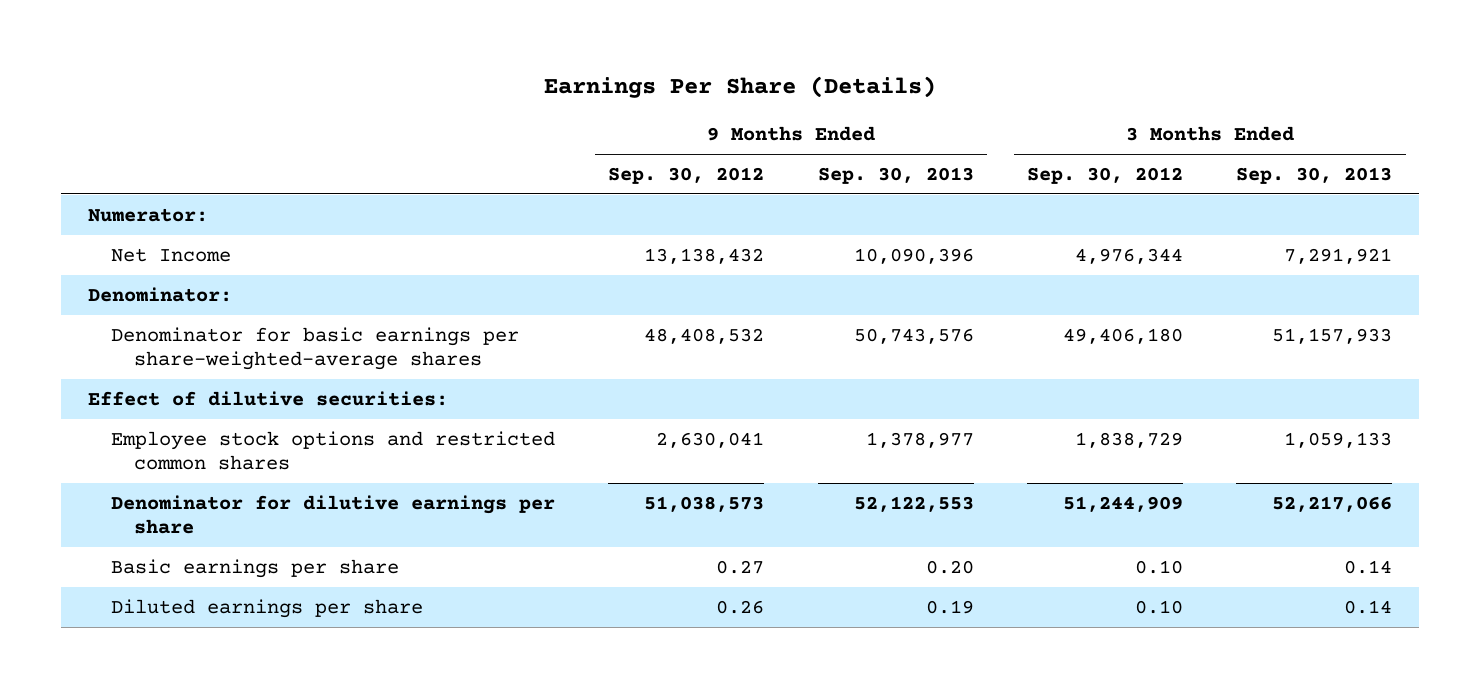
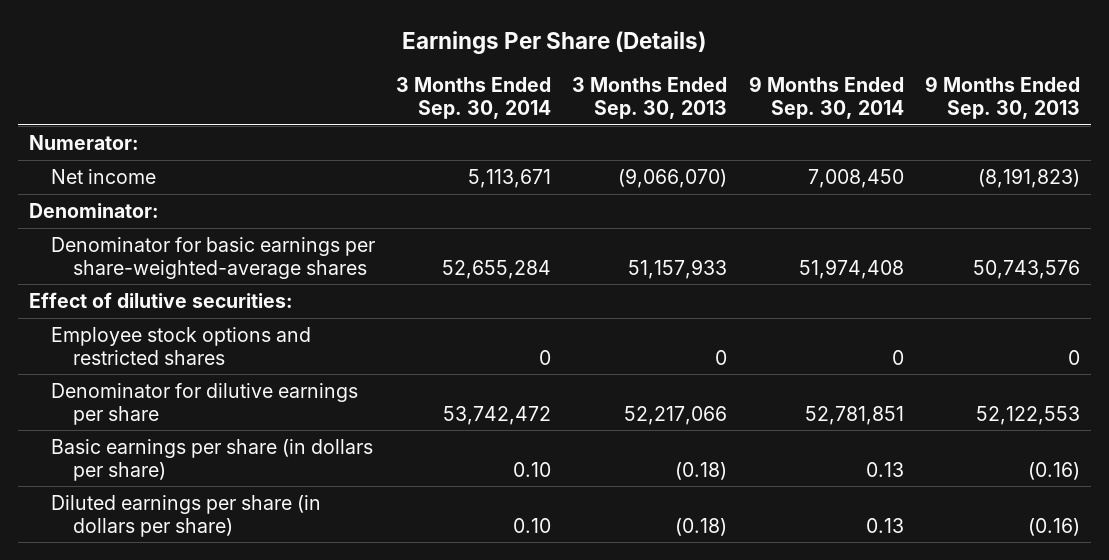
[608,166,765,184] Sep. 30, 2012 -> none
[1027,166,1184,184] Sep. 30, 2012 -> none
none -> [396,77,552,119] 3 Months Ended Sep. 30, 2014
none -> [748,76,904,119] 9 Months Ended Sep. 30, 2014
[111,247,232,262] Net Income -> [50,168,156,184] Net income
[853,247,974,264] 10,090,396 -> [977,167,1080,188] (8,191,823)
[1284,247,1393,264] 7,291,921 -> [618,167,728,188] (9,066,070)
[111,430,556,471] Employee stock options and restricted common shares -> [50,326,311,365] Employee stock options and restricted shares
[865,431,974,448] 1,378,977 -> [1067,349,1080,365] 0
[1284,431,1393,448] 1,059,133 -> [715,349,728,365] 0
[111,558,400,578] Basic earnings per share -> [50,438,373,481] Basic earnings per share (in dollars per share)
[925,559,974,574] 0.20 -> [1027,461,1080,480] (0.16)
[1344,559,1393,574] 0.14 -> [675,461,728,480] (0.18)
[111,598,424,618] Diluted earnings per share -> [50,494,321,537] Diluted earnings per share (in dollars per share)
[925,599,974,614] 0.19 -> [1027,517,1080,536] (0.16)
[1344,599,1393,614] 0.14 -> [675,517,728,536] (0.18)

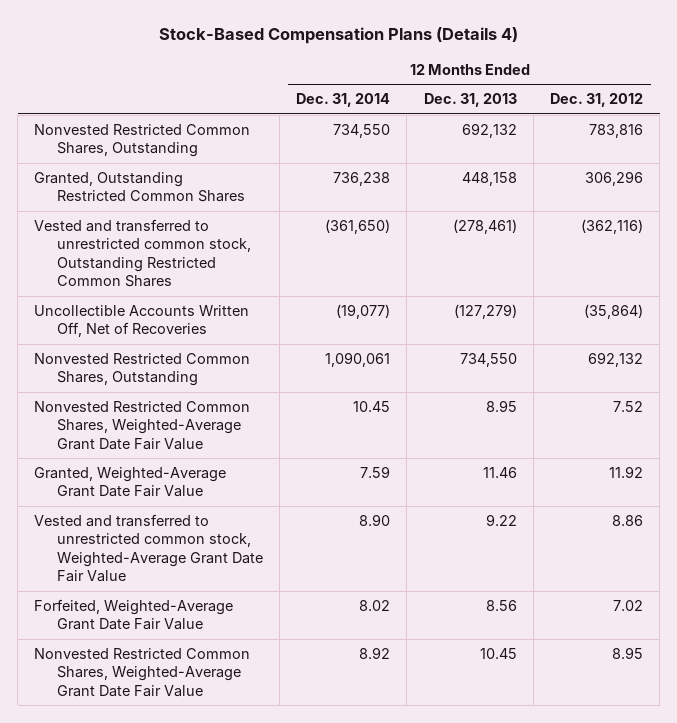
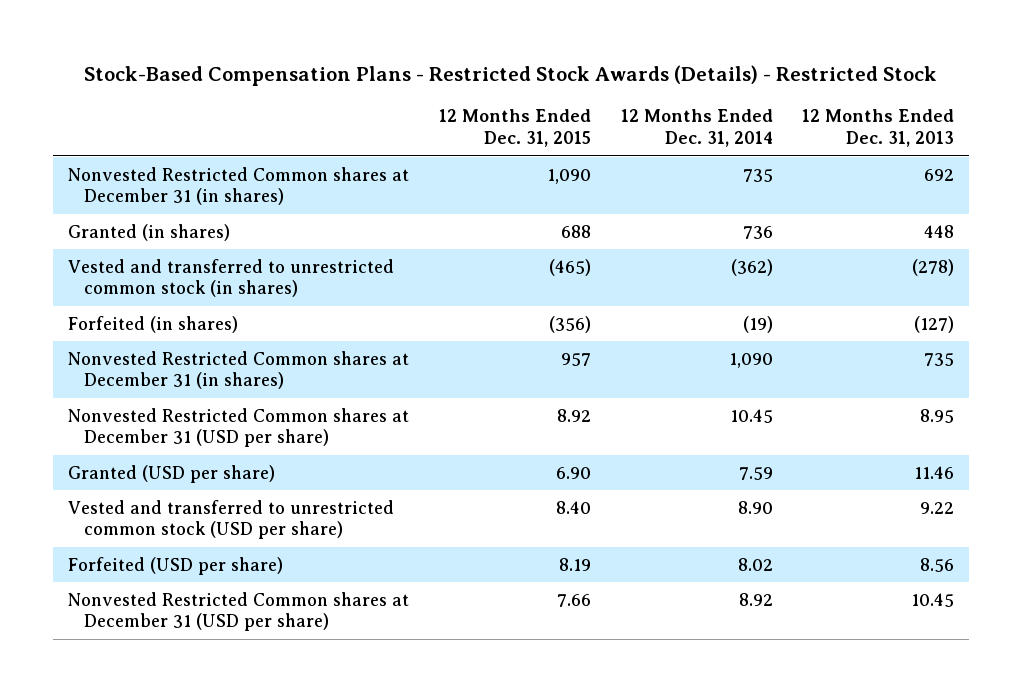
[158,27,518,45] Stock-Based Compensation Plans (Details 4) -> [84,65,938,87] Stock-Based Compensation Plans - Restricted Stock Awards (Details) - Restricted Stock
[550,93,644,108] Dec. 31, 2012 -> none
none -> [438,109,591,148] 12 Months Ended Dec. 31, 2015
[34,305,250,338] Uncollectible Accounts Written Off, Net of Recoveries -> none
[34,124,251,158] Nonvested Restricted Common Shares, Outstanding -> [68,166,410,206] Nonvested Restricted Common shares at December 31 (in shares)
[333,124,391,139] 734,550 -> [742,168,773,182] 735
[461,123,517,139] 692,132 -> [924,168,955,181] 692
[34,172,245,203] Granted, Outstanding Restricted Common Shares -> [68,223,231,241] Granted (in shares)
[333,172,391,187] 736,238 -> [742,225,773,239] 736
[461,172,517,187] 448,158 -> [924,224,955,238] 448
[34,219,251,287] Vested and transferred to unrestricted common stock, Outstanding Restricted Common Shares -> [68,258,395,298] Vested and transferred to unrestricted common stock (in shares)
[325,219,391,235] (361,650) -> [730,258,773,276] (362)
[452,219,517,235] (278,461) -> [912,258,955,276] (278)
none -> [68,315,239,333] Forfeited (in shares)
[34,353,251,387] Nonvested Restricted Common Shares, Outstanding -> [68,350,410,390] Nonvested Restricted Common shares at December 31 (in shares)
[325,352,391,368] 1,090,061 -> [728,352,773,368] 1,090
[459,353,517,368] 734,550 -> [924,352,955,366] 735
[34,401,251,450] Nonvested Restricted Common Shares, Weighted-Average Grant Date Fair Value -> [68,407,410,448] Nonvested Restricted Common shares at December 31 (USD per share)
[34,467,227,498] Granted, Weighted-Average Grant Date Fair Value -> [68,464,276,483] Granted (USD per share)
[34,514,263,582] Vested and transferred to unrestricted common stock, Weighted-Average Grant Date Fair Value -> [68,499,395,540] Vested and transferred to unrestricted common stock (USD per share)
[34,599,234,631] Forfeited, Weighted-Average Grant Date Fair Value -> [68,556,284,575] Forfeited (USD per share)
[34,648,251,697] Nonvested Restricted Common Shares, Weighted-Average Grant Date Fair Value -> [68,591,410,632] Nonvested Restricted Common shares at December 31 (USD per share)

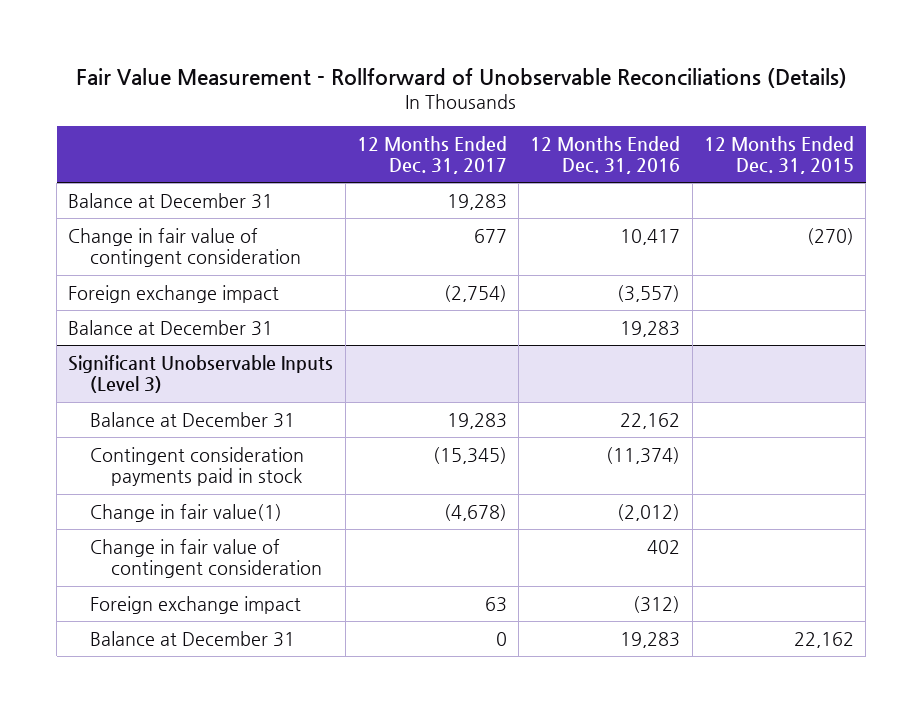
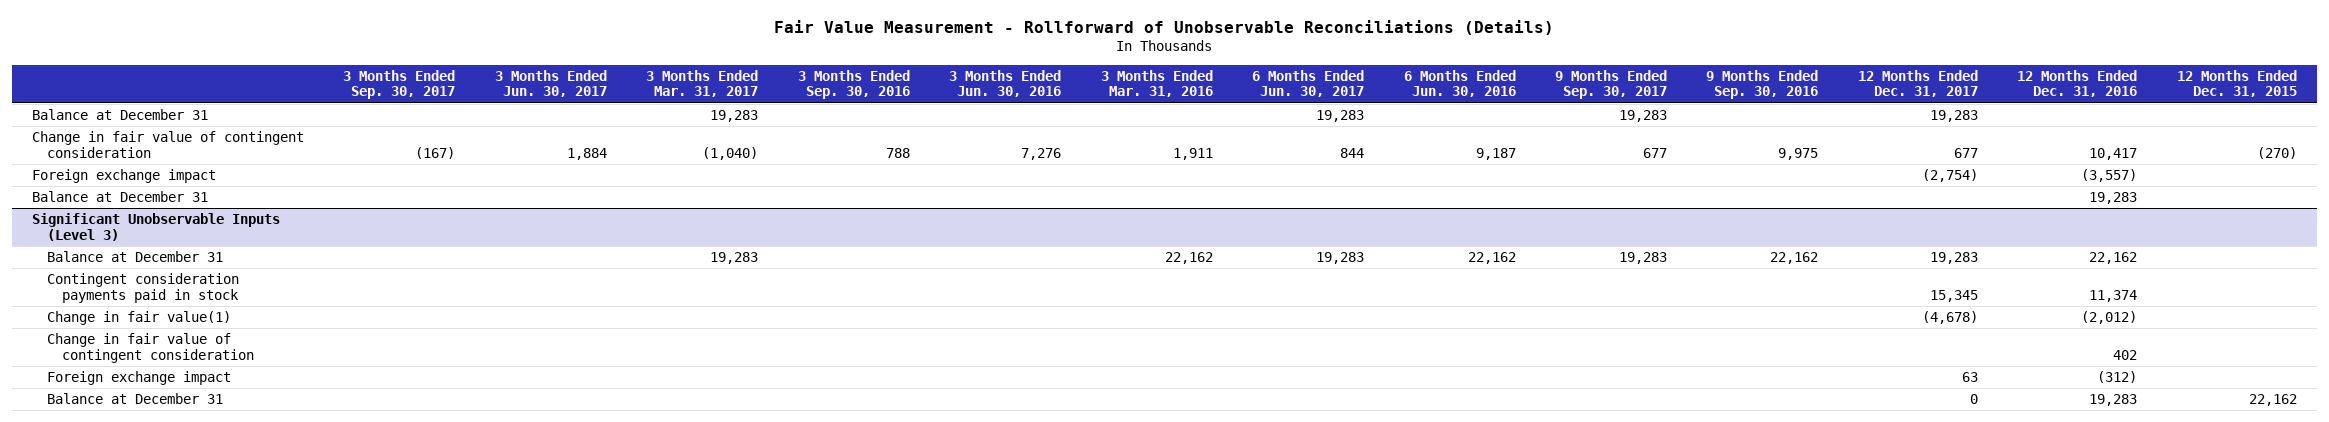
none -> [343,69,456,100] 3 Months Ended Sep. 30, 2017
none -> [494,69,607,98] 3 Months Ended Jun. 30, 2017
none -> [646,69,759,98] 3 Months Ended Mar. 31, 2017
none -> [797,69,910,100] 3 Months Ended Sep. 30, 2016
none -> [949,69,1062,98] 3 Months Ended Jun. 30, 2016
none -> [1100,69,1213,98] 3 Months Ended Mar. 31, 2016
none -> [1252,69,1365,98] 6 Months Ended Jun. 30, 2017
none -> [1403,69,1516,98] 6 Months Ended Jun. 30, 2016
none -> [1555,69,1668,100] 9 Months Ended Sep. 30, 2017
none -> [1706,69,1819,100] 9 Months Ended Sep. 30, 2016
[432,446,507,464] (15,345) -> [1929,289,1978,302] 15,345
[606,446,681,464] (11,374) -> [2089,289,2138,302] 11,374

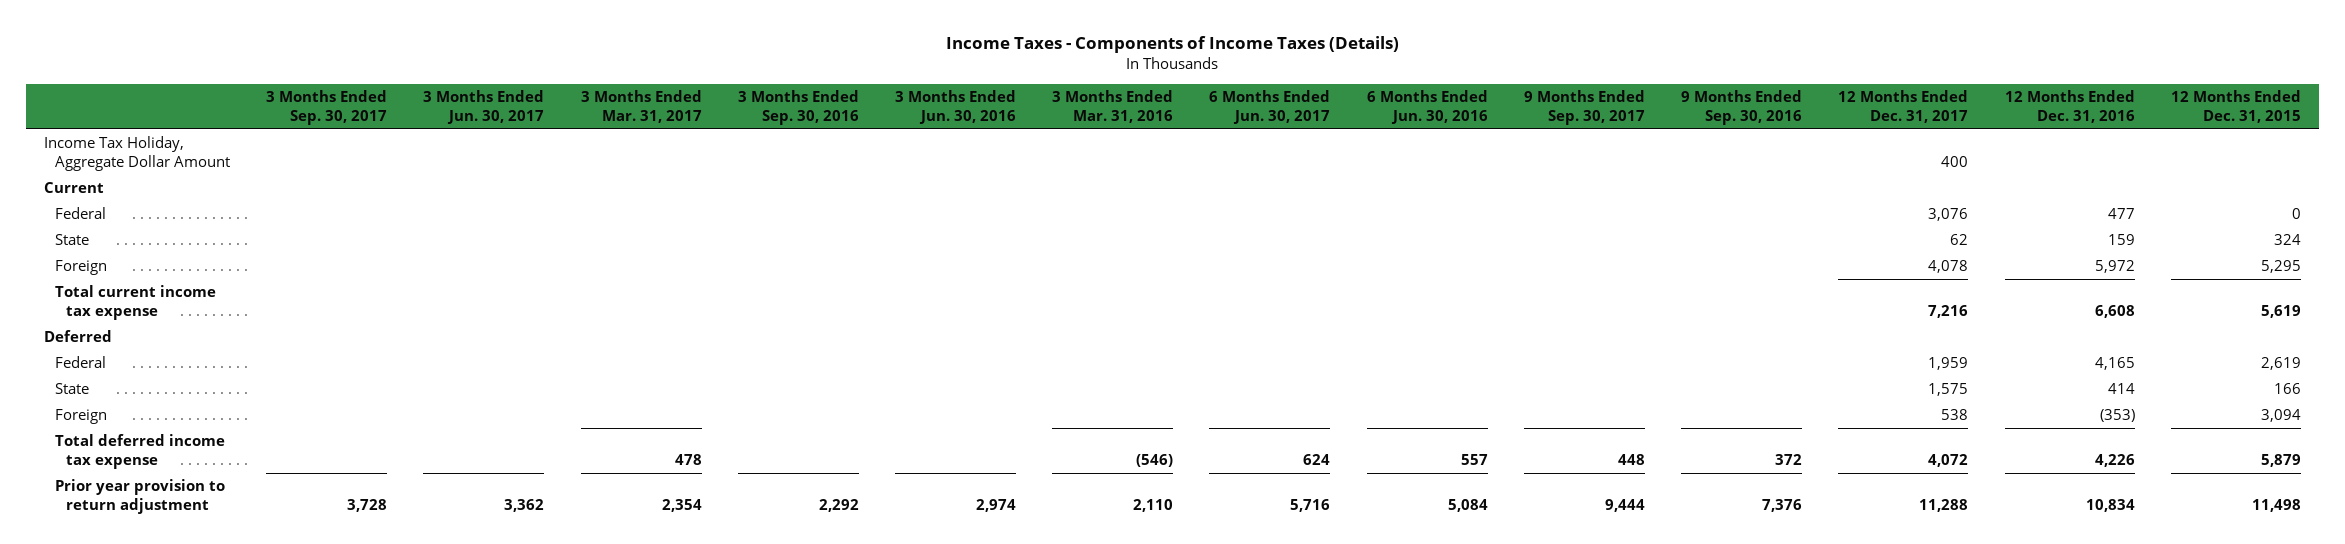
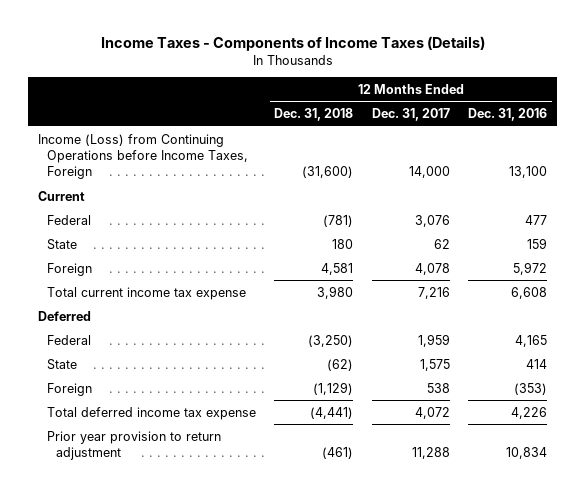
[266,90,388,125] 3 Months Ended Sep. 30, 2017 -> none
[423,90,545,124] 3 Months Ended Jun. 30, 2017 -> none
[580,90,702,123] 3 Months Ended Mar. 31, 2017 -> none
[737,90,859,125] 3 Months Ended Sep. 30, 2016 -> none
[894,90,1016,124] 3 Months Ended Jun. 30, 2016 -> none
[1052,90,1174,123] 3 Months Ended Mar. 31, 2016 -> none
[1209,90,1331,124] 6 Months Ended Jun. 30, 2017 -> none
[1366,90,1488,124] 6 Months Ended Jun. 30, 2016 -> none
[1523,90,1645,125] 9 Months Ended Sep. 30, 2017 -> none
[1681,90,1803,125] 9 Months Ended Sep. 30, 2016 -> none
[2170,90,2301,123] 12 Months Ended Dec. 31, 2015 -> none
none -> [274,108,354,122] Dec. 31, 2018
[43,136,230,171] Income Tax Holiday, Aggregate Dollar Amount -> none
none -> [37,133,248,180] Income (Loss) from Continuing Operations before Income Taxes, Foreign

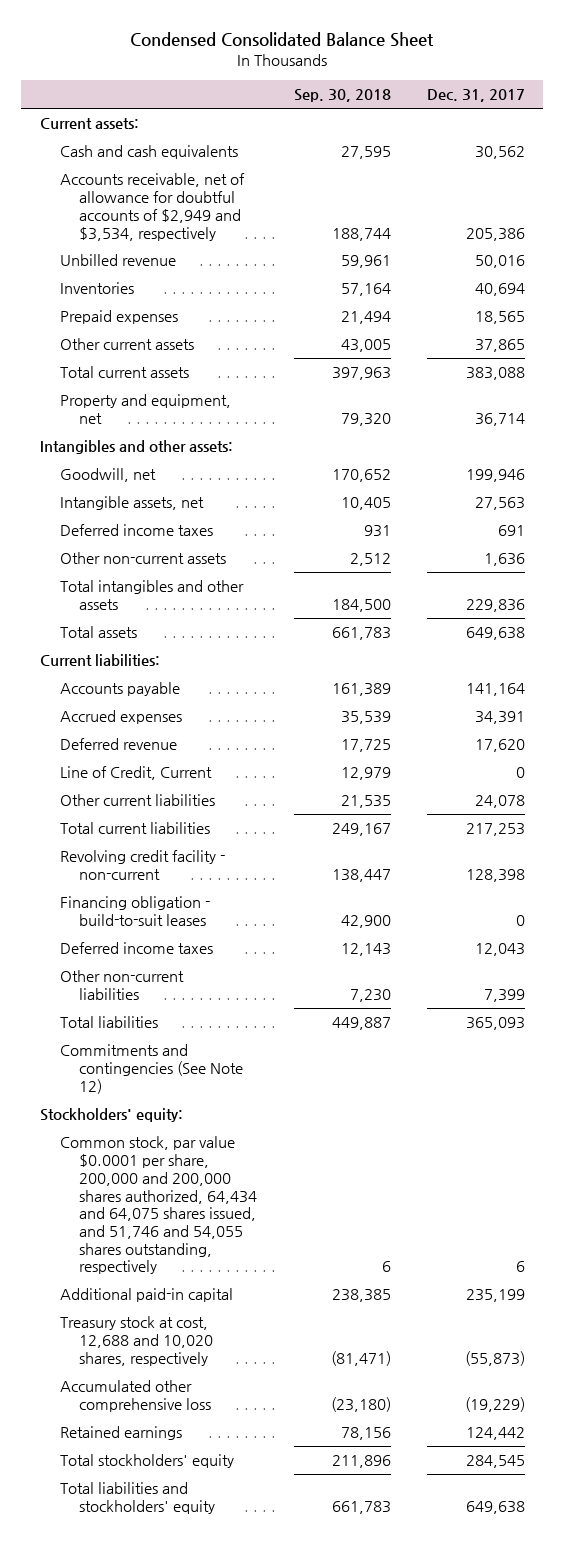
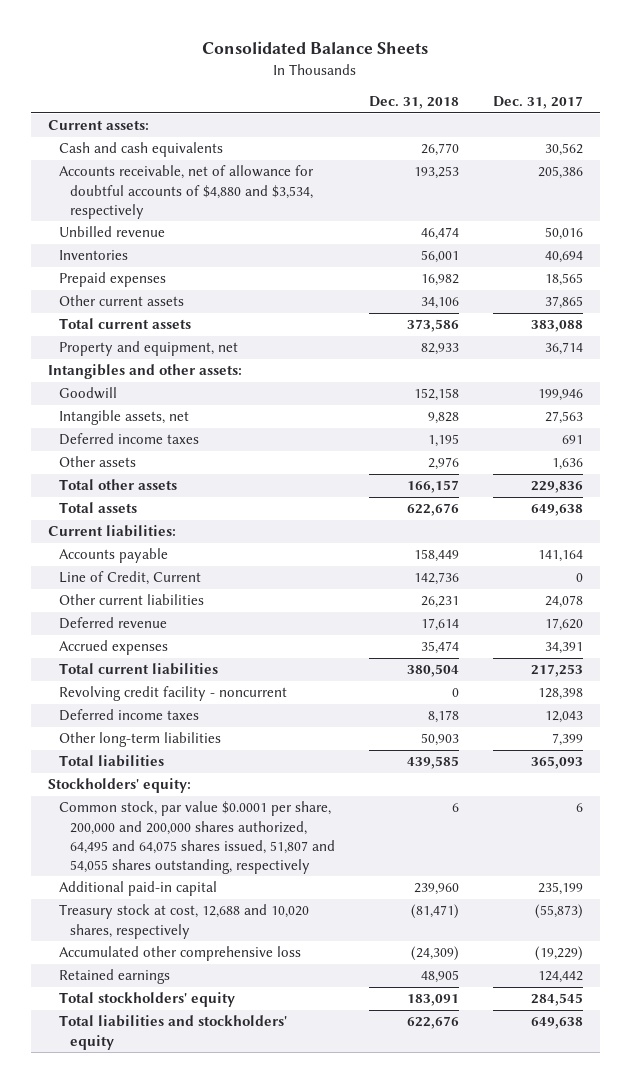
[130,31,435,47] Condensed Consolidated Balance Sheet -> [202,41,429,55] Consolidated Balance Sheets
[293,89,391,103] Sep. 30, 2018 -> none
none -> [369,96,460,110] Dec. 31, 2018
[59,173,245,241] Accounts receivable, net of allowance for doubtful accounts of $2,949 and $3,534, respectively -> [58,165,314,219] Accounts receivable, net of allowance for doubtful accounts of $4,880 and $3,534, respectively
[59,468,156,483] Goodwill, net -> [58,387,117,400] Goodwill
[59,552,226,565] Other non-current assets -> [58,456,136,468] Other assets
[59,580,244,611] Total intangibles and other assets -> [58,479,177,491] Total other assets
[59,738,177,751] Deferred revenue -> [58,617,167,630] Deferred revenue
[59,710,182,725] Accrued expenses -> [58,640,168,656] Accrued expenses
[59,896,210,927] Financing obligation - build-to-suit leases -> none
[59,850,225,881] Revolving credit facility - non-current -> [58,686,287,702] Revolving credit facility - noncurrent
[59,970,184,1001] Other non-current liabilities -> [58,732,221,748] Other long-term liabilities
[59,1044,244,1094] Commitments and contingencies (See Note 12) -> none
[59,1136,258,1275] Common stock, par value $0.0001 per share, 200,000 and 200,000 shares authorized, 64,434 and 64,075 shares issued, and 51,746 and 54,055 shares outstanding, respectively -> [58,801,336,874] Common stock, par value $0.0001 per share, 200,000 and 200,000 shares authorized, 64,495 and 64,075 shares issued, 51,807 and 54,055 shares outstanding, respectively

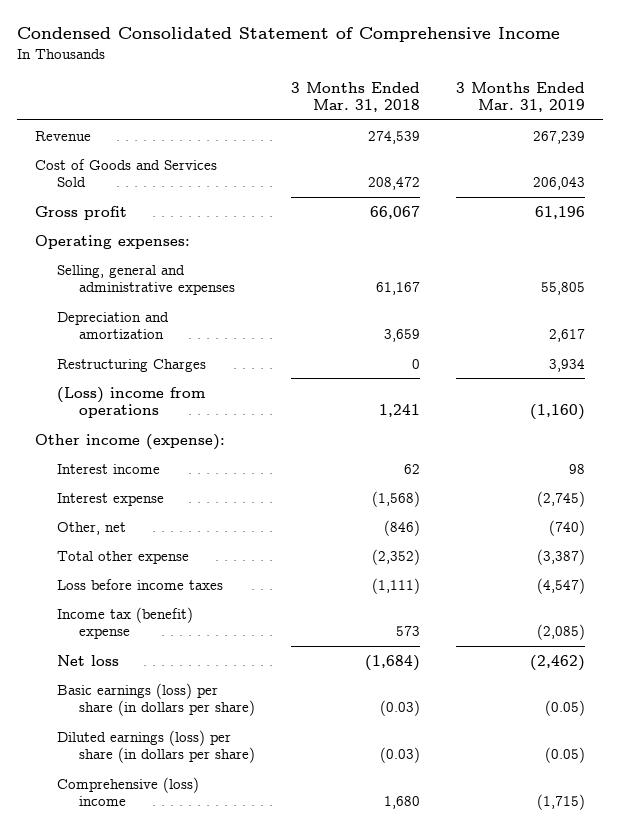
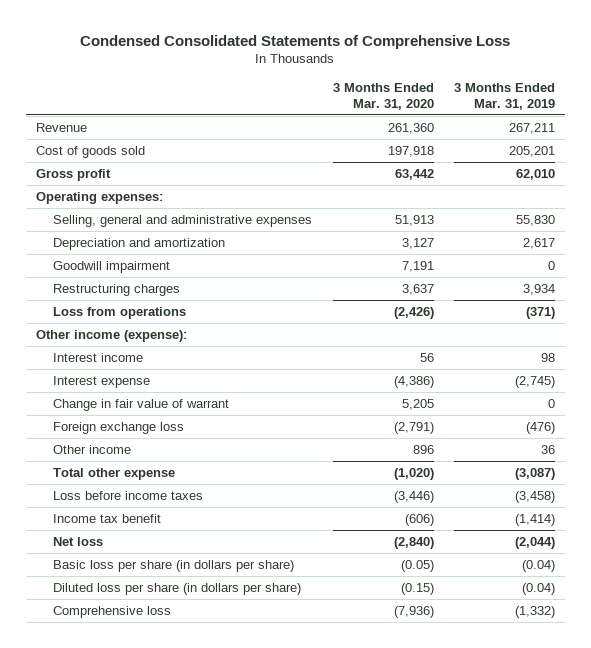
[16,27,560,43] Condensed Consolidated Statement of Comprehensive Income -> [80,34,511,49] Condensed Consolidated Statements of Comprehensive Loss
[291,81,421,113] 3 Months Ended Mar. 31, 2018 -> none
none -> [332,83,434,110] 3 Months Ended Mar. 31, 2020
[533,130,586,144] 267,239 -> [508,123,555,135] 267,211
[34,158,217,188] Cost of Goods and Services Sold -> [35,146,145,159] Cost of goods sold
[533,177,586,191] 206,043 -> [508,146,555,158] 205,201
[535,205,586,219] 61,196 -> [515,169,555,181] 62,010
[541,282,586,296] 55,805 -> [515,215,555,227] 55,830
none -> [53,261,171,274] Goodwill impairment
[57,358,207,372] Restructuring Charges -> [53,284,181,297] Restructuring charges
[57,386,206,419] (Loss) income from operations -> [53,307,187,320] Loss from operations
[530,404,586,421] (1,160) -> [525,307,555,320] (371)
none -> [53,399,230,412] Change in fair value of warrant
none -> [53,422,185,435] Foreign exchange loss
[57,521,127,535] Other, net -> [53,445,132,455] Other income
[549,519,586,536] (740) -> [540,445,555,455] 36
[537,548,586,565] (3,387) -> [514,468,555,481] (3,087)
[537,577,586,594] (4,547) -> [514,491,555,504] (3,458)
[57,606,194,640] Income tax (benefit) expense -> [53,514,162,524] Income tax benefit
[537,624,586,641] (2,085) -> [514,514,555,527] (1,414)
[530,654,586,671] (2,462) -> [514,537,555,550] (2,044)
[57,682,256,717] Basic earnings (loss) per share (in dollars per share) -> [53,560,295,573] Basic loss per share (in dollars per share)
[545,700,586,717] (0.05) -> [521,560,555,573] (0.04)
[57,729,256,764] Diluted earnings (loss) per share (in dollars per share) -> [53,583,302,596] Diluted loss per share (in dollars per share)
[545,747,586,764] (0.05) -> [521,583,555,596] (0.04)
[57,776,200,807] Comprehensive (loss) income -> [53,606,172,619] Comprehensive loss
[537,794,586,811] (1,715) -> [514,606,555,619] (1,332)

